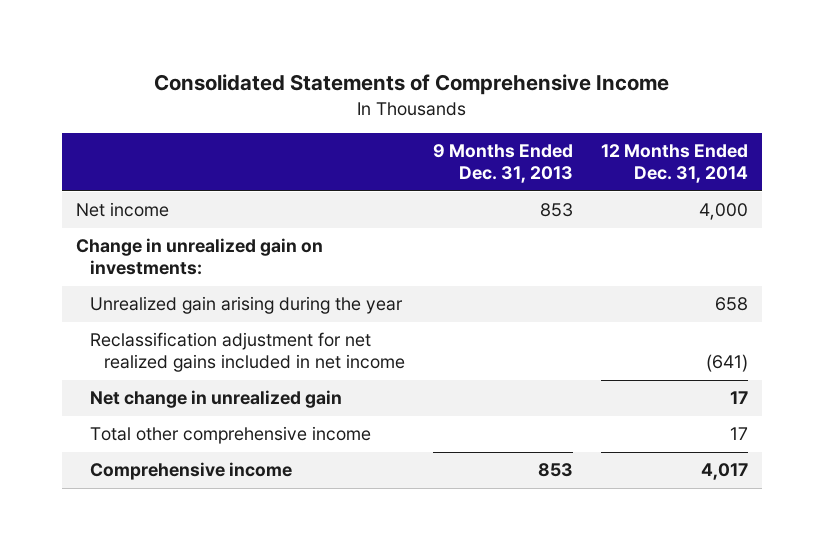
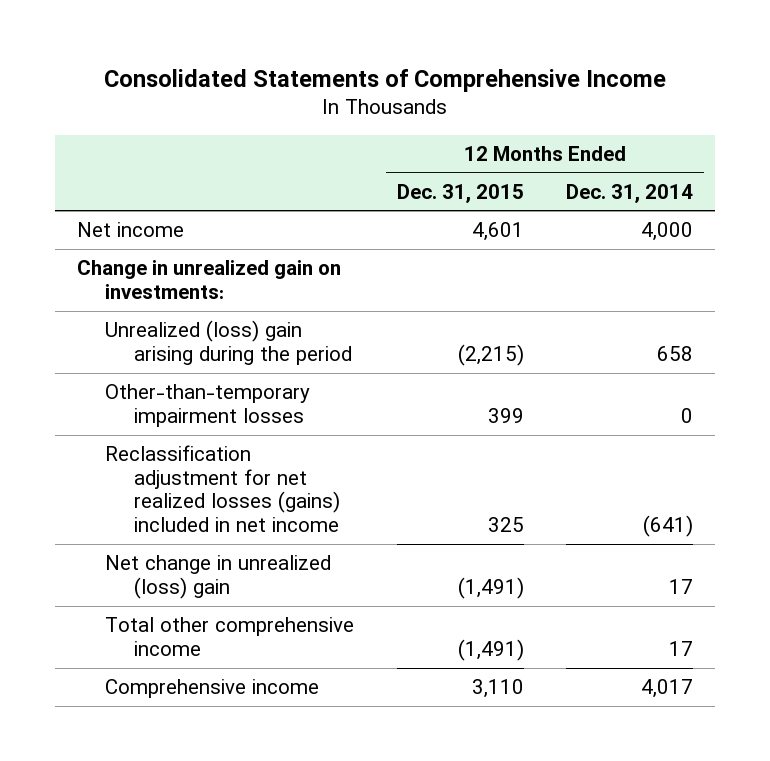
[432,144,573,183] 9 Months Ended Dec. 31, 2013 -> none
none -> [396,183,524,203] Dec. 31, 2015
[89,296,403,315] Unrealized gain arising during the year -> [105,320,352,365] Unrealized (loss) gain arising during the period
none -> [105,384,311,427] Other-than-temporary impairment losses
[89,332,405,373] Reclassification adjustment for net realized gains included in net income -> [105,445,340,533] Reclassification adjustment for net realized losses (gains) included in net income
[89,390,342,409] Net change in unrealized gain -> [105,555,332,599] Net change in unrealized (loss) gain

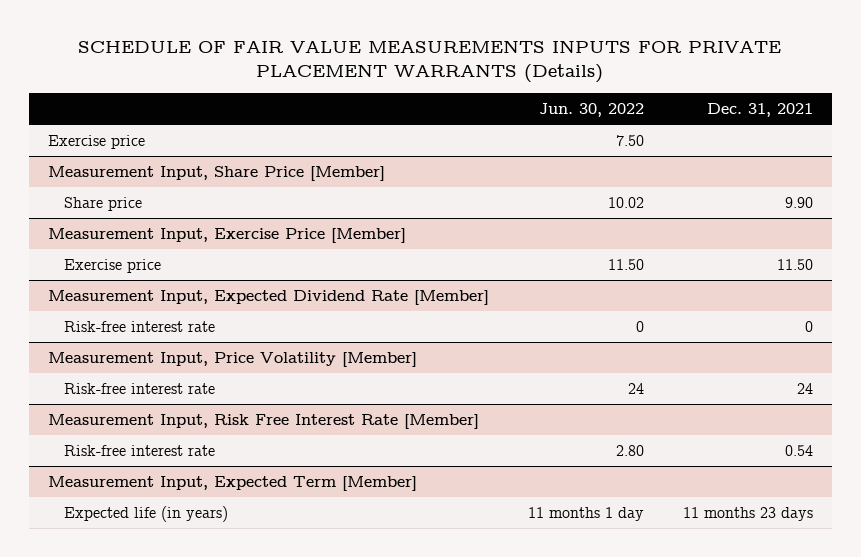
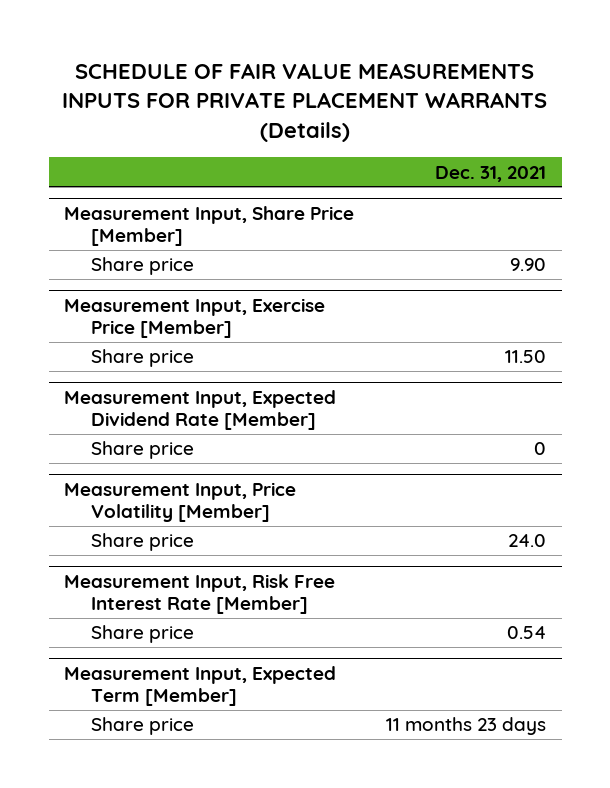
[538,103,644,118] Jun. 30, 2022 -> none
[48,134,146,149] Exercise price -> none
[63,258,161,273] Exercise price -> [90,349,194,368] Share price
[63,320,215,332] Risk-free interest rate -> [90,441,194,460] Share price
[63,382,215,394] Risk-free interest rate -> none
none -> [90,533,194,552] Share price
[63,444,215,456] Risk-free interest rate -> [90,625,194,644] Share price
[63,505,228,522] Expected life (in years) -> [90,717,194,736] Share price

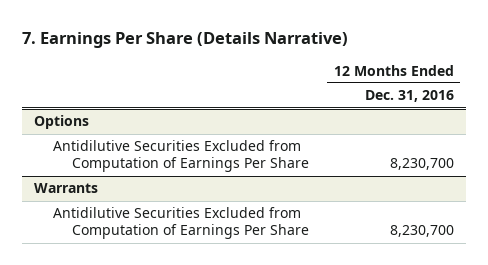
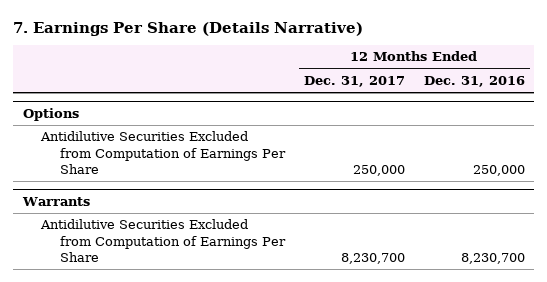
none -> [303,76,405,88] Dec. 31, 2017
[389,158,454,171] 8,230,700 -> [472,164,525,176] 250,000

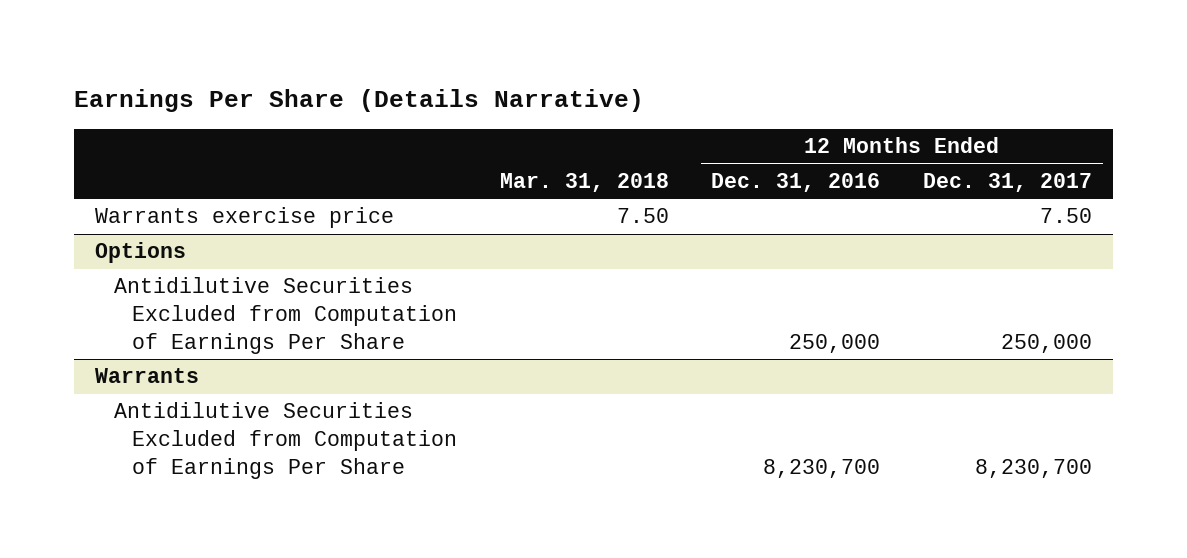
[13,21,364,36] 7. Earnings Per Share (Details Narrative) -> [73,89,644,113] Earnings Per Share (Details Narrative)
none -> [499,172,669,192] Mar. 31, 2018
none -> [95,207,395,229] Warrants exercise price

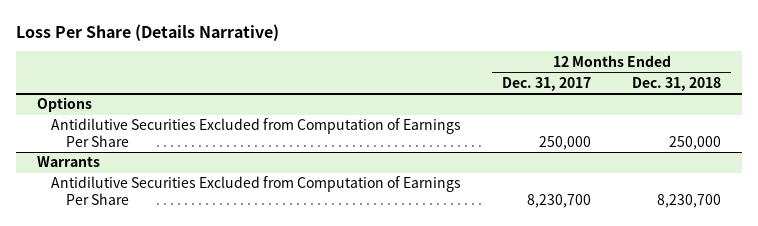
[73,89,644,113] Earnings Per Share (Details Narrative) -> [16,23,280,41] Loss Per Share (Details Narrative)
[499,172,669,192] Mar. 31, 2018 -> none
[711,172,881,192] Dec. 31, 2016 -> none
none -> [632,76,722,91] Dec. 31, 2018
[95,207,395,229] Warrants exercise price -> none

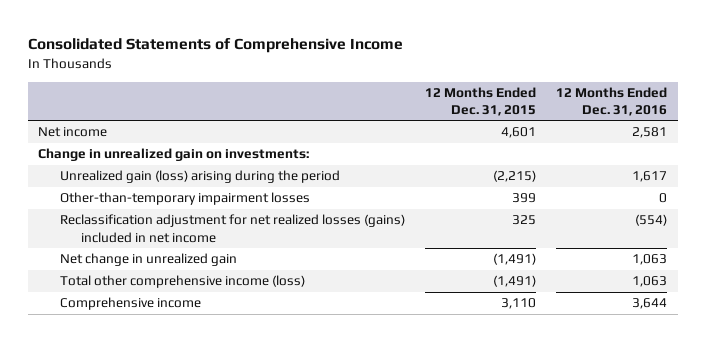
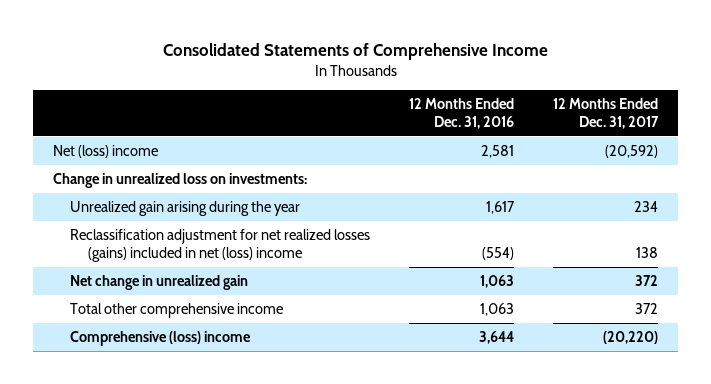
[425,86,537,117] 12 Months Ended Dec. 31, 2015 -> none
none -> [553,98,660,130] 12 Months Ended Dec. 31, 2017
[59,192,310,206] Other-than-temporary impairment losses -> none
[38,127,108,138] Net income -> [52,145,158,159] Net (loss) income
[38,148,310,162] Change in unrealized gain on investments: -> [52,173,307,189] Change in unrealized loss on investments:
[59,170,340,184] Unrealized gain (loss) arising during the period -> [70,201,301,217] Unrealized gain arising during the year
[59,214,405,243] Reclassification adjustment for net realized losses (gains) included in net income -> [70,229,371,262] Reclassification adjustment for net realized losses (gains) included in net (loss) income
[59,275,305,289] Total other comprehensive income (loss) -> [70,303,284,319] Total other comprehensive income
[59,297,201,311] Comprehensive income -> [70,331,252,347] Comprehensive (loss) income

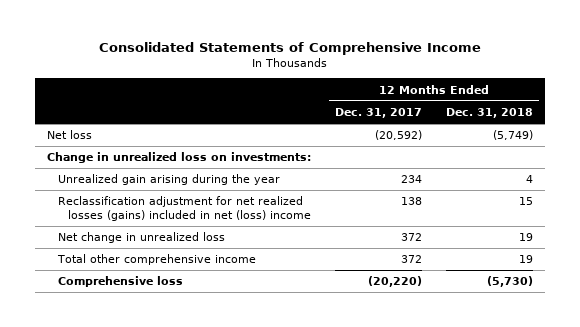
[409,98,515,130] 12 Months Ended Dec. 31, 2016 -> none
none -> [445,108,533,119] Dec. 31, 2018
[52,145,158,159] Net (loss) income -> [47,130,93,140] Net loss
[70,275,249,291] Net change in unrealized gain -> [57,232,225,244] Net change in unrealized loss
[70,331,252,347] Comprehensive (loss) income -> [57,276,183,288] Comprehensive loss

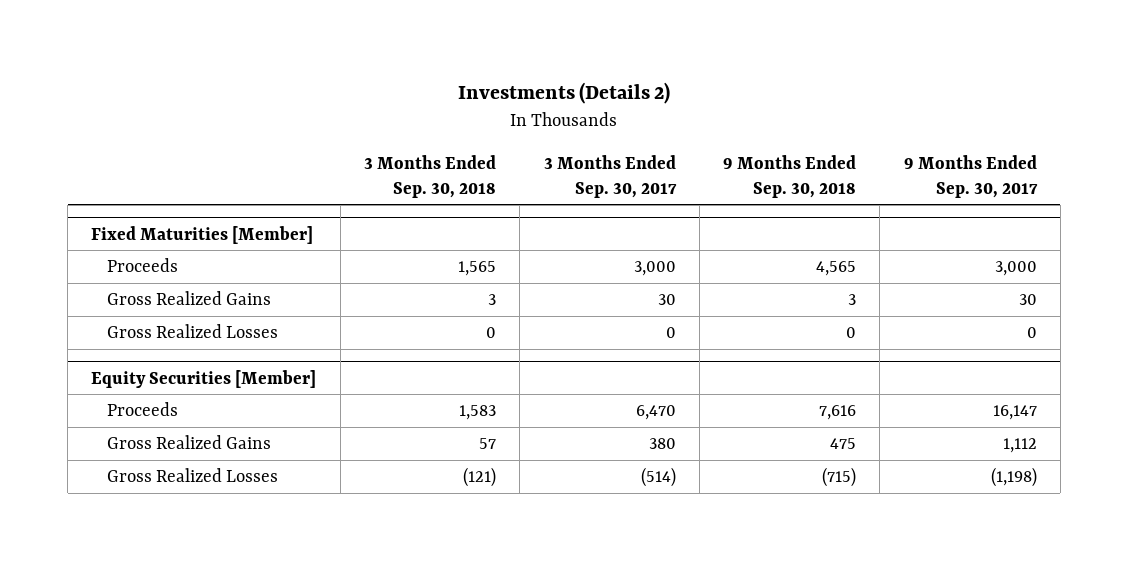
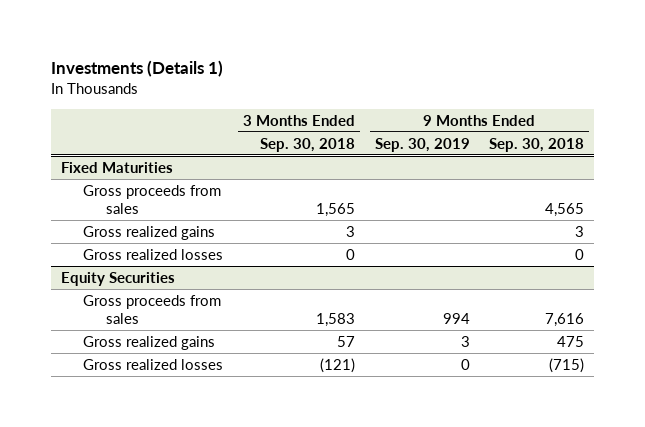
[458,82,671,105] Investments (Details 2) -> [51,60,224,78] Investments (Details 1)
[543,154,677,198] 3 Months Ended Sep. 30, 2017 -> none
[903,154,1038,198] 9 Months Ended Sep. 30, 2017 -> none
none -> [374,137,470,152] Sep. 30, 2019
[91,225,314,244] Fixed Maturities [Member] -> [61,161,174,173] Fixed Maturities
[106,258,178,273] Proceeds -> [83,184,222,214] Gross proceeds from sales
[106,291,271,306] Gross Realized Gains -> [83,225,216,240] Gross realized gains
[106,324,278,339] Gross Realized Losses -> [83,248,224,260] Gross realized losses
[91,369,317,388] Equity Securities [Member] -> [61,271,176,286] Equity Securities
[106,402,178,417] Proceeds -> [83,294,222,324] Gross proceeds from sales
[106,435,271,450] Gross Realized Gains -> [83,335,216,350] Gross realized gains
[106,468,278,483] Gross Realized Losses -> [83,358,224,370] Gross realized losses

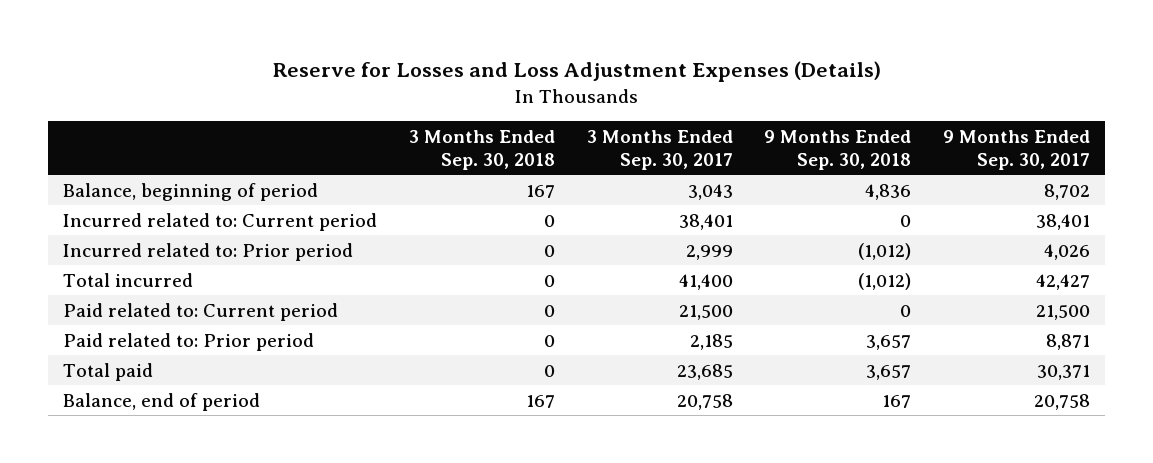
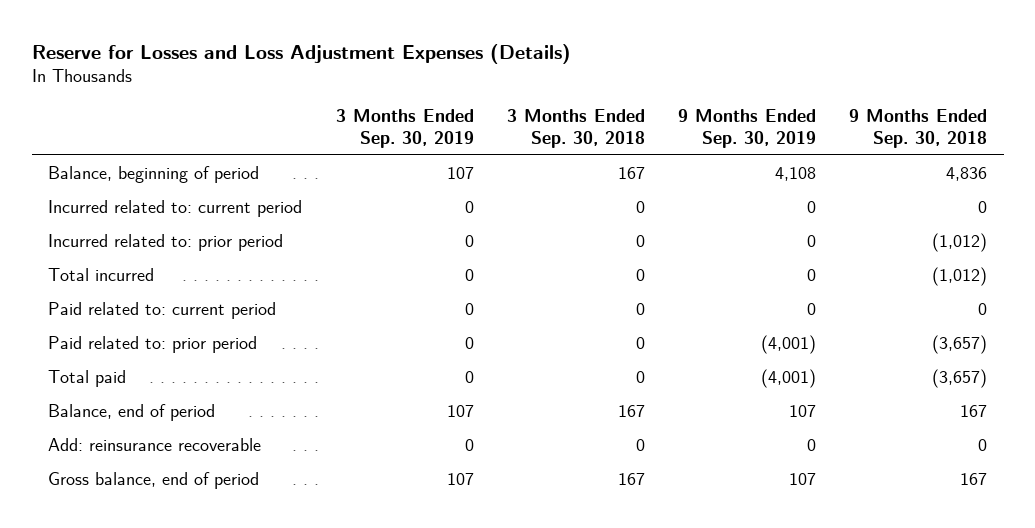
[586,130,733,170] 3 Months Ended Sep. 30, 2017 -> none
[942,130,1090,170] 9 Months Ended Sep. 30, 2017 -> none
none -> [335,109,474,148] 3 Months Ended Sep. 30, 2019
none -> [677,109,816,148] 9 Months Ended Sep. 30, 2019
[63,212,378,231] Incurred related to: Current period -> [48,200,303,218] Incurred related to: current period
[63,242,354,261] Incurred related to: Prior period -> [48,234,284,252] Incurred related to: prior period
[63,302,339,321] Paid related to: Current period -> [48,302,277,320] Paid related to: current period
[63,332,315,351] Paid related to: Prior period -> [48,336,258,354] Paid related to: prior period
[866,334,912,350] 3,657 -> [932,335,988,355] (3,657)
[866,364,912,380] 3,657 -> [932,369,988,389] (3,657)
none -> [48,438,262,452] Add: reinsurance recoverable
none -> [48,472,260,490] Gross balance, end of period

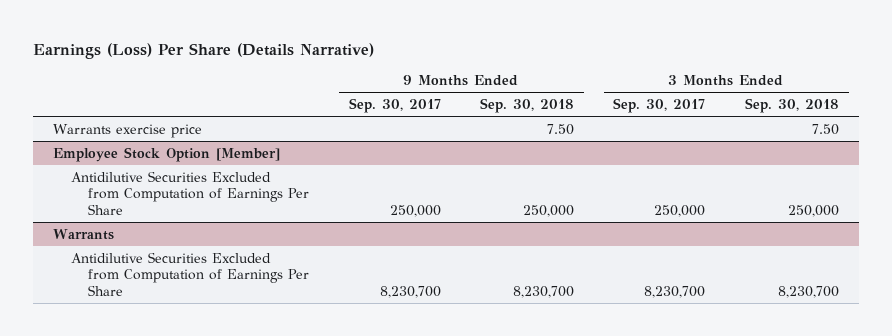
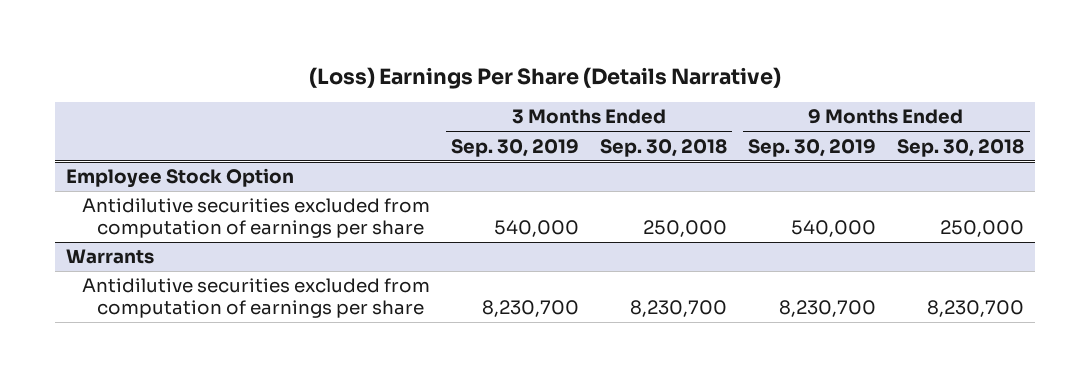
[33,42,375,59] Earnings (Loss) Per Share (Details Narrative) -> [309,66,782,89] (Loss) Earnings Per Share (Details Narrative)
[348,98,441,114] Sep. 30, 2017 -> none
[613,98,706,114] Sep. 30, 2017 -> none
none -> [450,138,579,157] Sep. 30, 2019
none -> [748,138,877,157] Sep. 30, 2019
[53,123,203,138] Warrants exercise price -> none
[53,146,281,162] Employee Stock Option [Member] -> [66,168,295,189] Employee Stock Option
[70,170,310,215] Antidilutive Securities Excluded from Computation of Earnings Per Share -> [81,198,430,238] Antidilutive securities excluded from computation of earnings per share
[70,251,310,296] Antidilutive Securities Excluded from Computation of Earnings Per Share -> [81,278,430,318] Antidilutive securities excluded from computation of earnings per share

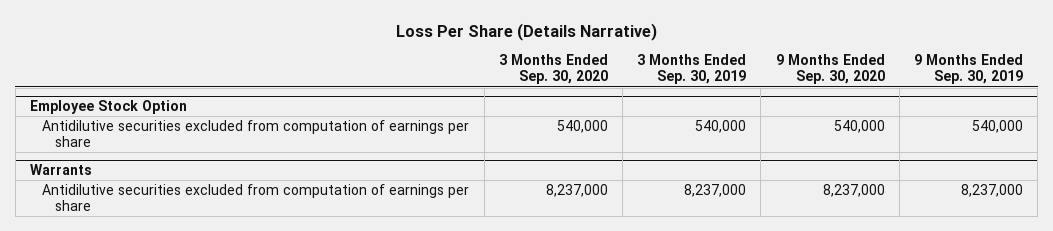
[309,66,782,89] (Loss) Earnings Per Share (Details Narrative) -> [395,22,657,41] Loss Per Share (Details Narrative)
[600,138,728,157] Sep. 30, 2018 -> none
[897,138,1025,157] Sep. 30, 2018 -> none
none -> [498,54,608,85] 3 Months Ended Sep. 30, 2020
none -> [775,54,885,85] 9 Months Ended Sep. 30, 2020
[481,299,579,317] 8,230,700 -> [684,183,747,197] 8,237,000
[779,299,877,317] 8,230,700 -> [961,183,1024,197] 8,237,000

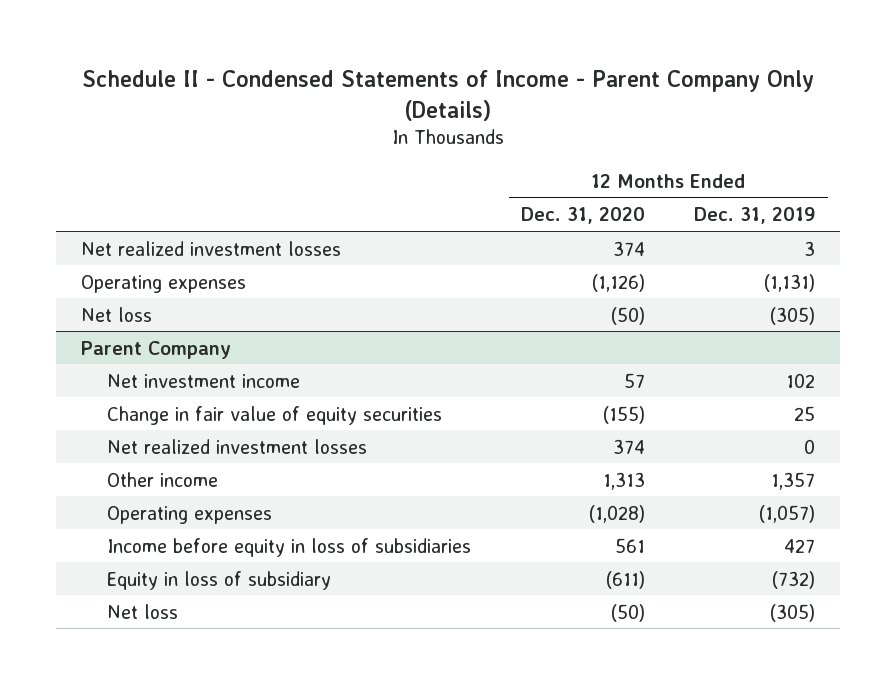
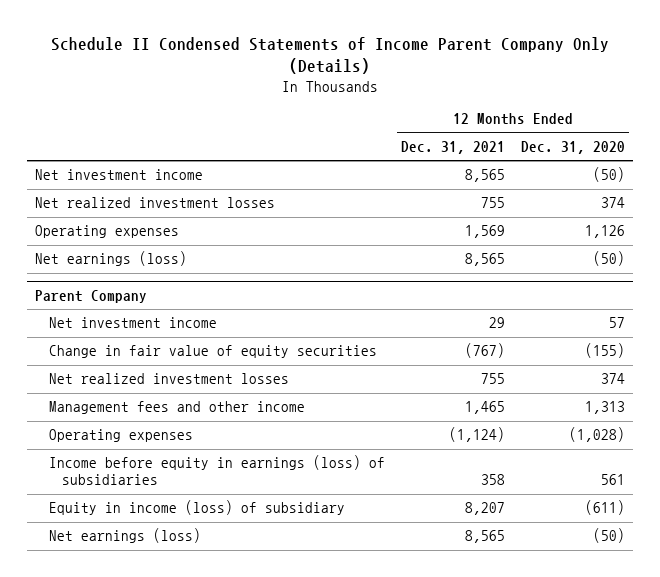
[82,69,815,121] Schedule II - Condensed Statements of Income - Parent Company Only (Details) -> [51,37,610,75] Schedule II Condensed Statements of Income Parent Company Only (Details)
[694,207,816,225] Dec. 31, 2019 -> none
none -> [400,141,505,155] Dec. 31, 2021
none -> [35,169,204,181] Net investment income
[591,273,645,292] (1,126) -> [585,225,626,239] 1,126
[80,306,152,322] Net loss -> [35,251,188,267] Net earnings (loss)
[107,471,219,487] Other income -> [48,401,305,415] Management fees and other income
[107,537,472,557] Income before equity in loss of subsidiaries -> [48,455,385,486] Income before equity in earnings (loss) of subsidiaries
[107,570,332,590] Equity in loss of subsidiary -> [48,500,345,516] Equity in income (loss) of subsidiary
[107,603,179,619] Net loss -> [48,528,201,544] Net earnings (loss)

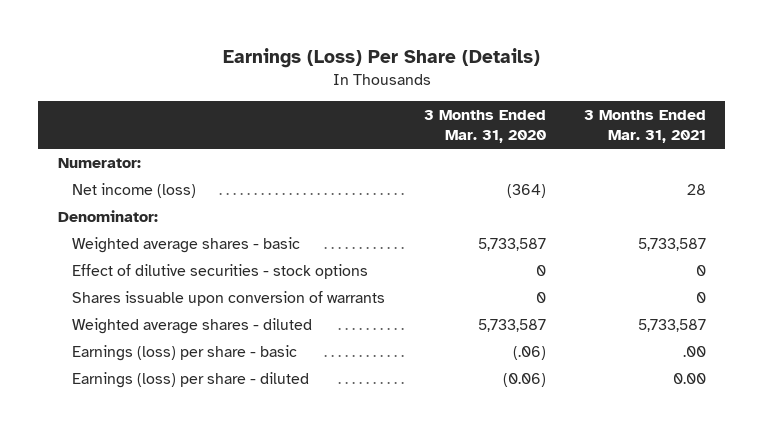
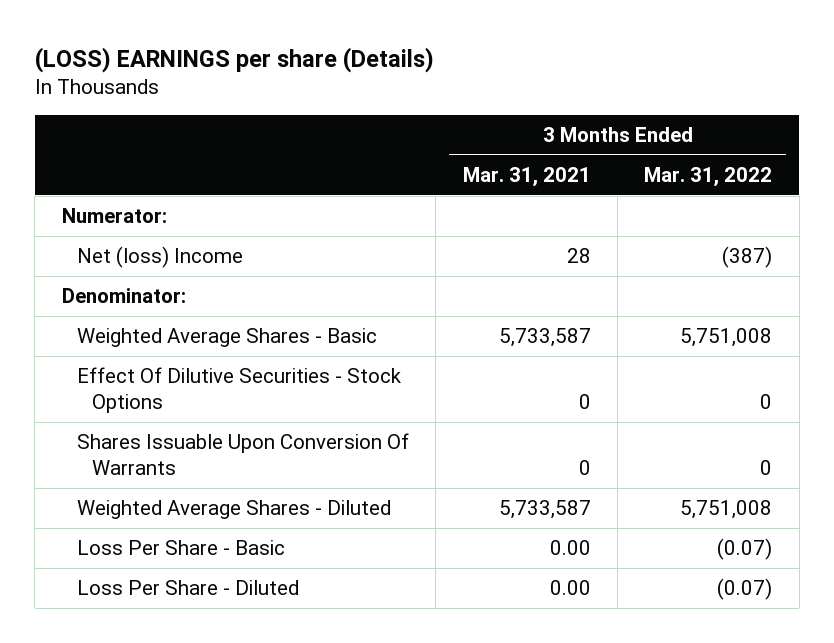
[222,48,540,69] Earnings (Loss) Per Share (Details) -> [34,46,434,73] (LOSS) EARNINGS per share (Details)
[423,109,546,143] 3 Months Ended Mar. 31, 2020 -> none
none -> [644,167,773,188] Mar. 31, 2022
[72,183,197,199] Net income (loss) -> [77,246,244,269] Net (loss) Income
[72,237,301,254] Weighted average shares - basic -> [77,328,378,348] Weighted Average Shares - Basic
[72,264,369,280] Effect of dilutive securities - stock options -> [77,367,402,414] Effect Of Dilutive Securities - Stock Options
[72,291,386,307] Shares issuable upon conversion of warrants -> [77,433,410,476] Shares Issuable Upon Conversion Of Warrants
[72,318,313,335] Weighted average shares - diluted -> [77,500,392,520] Weighted Average Shares - Diluted
[72,345,298,362] Earnings (loss) per share - basic -> [77,540,286,556] Loss Per Share - Basic
[682,346,706,358] .00 -> [549,540,591,556] 0.00
[72,372,310,389] Earnings (loss) per share - diluted -> [77,580,300,596] Loss Per Share - Diluted

